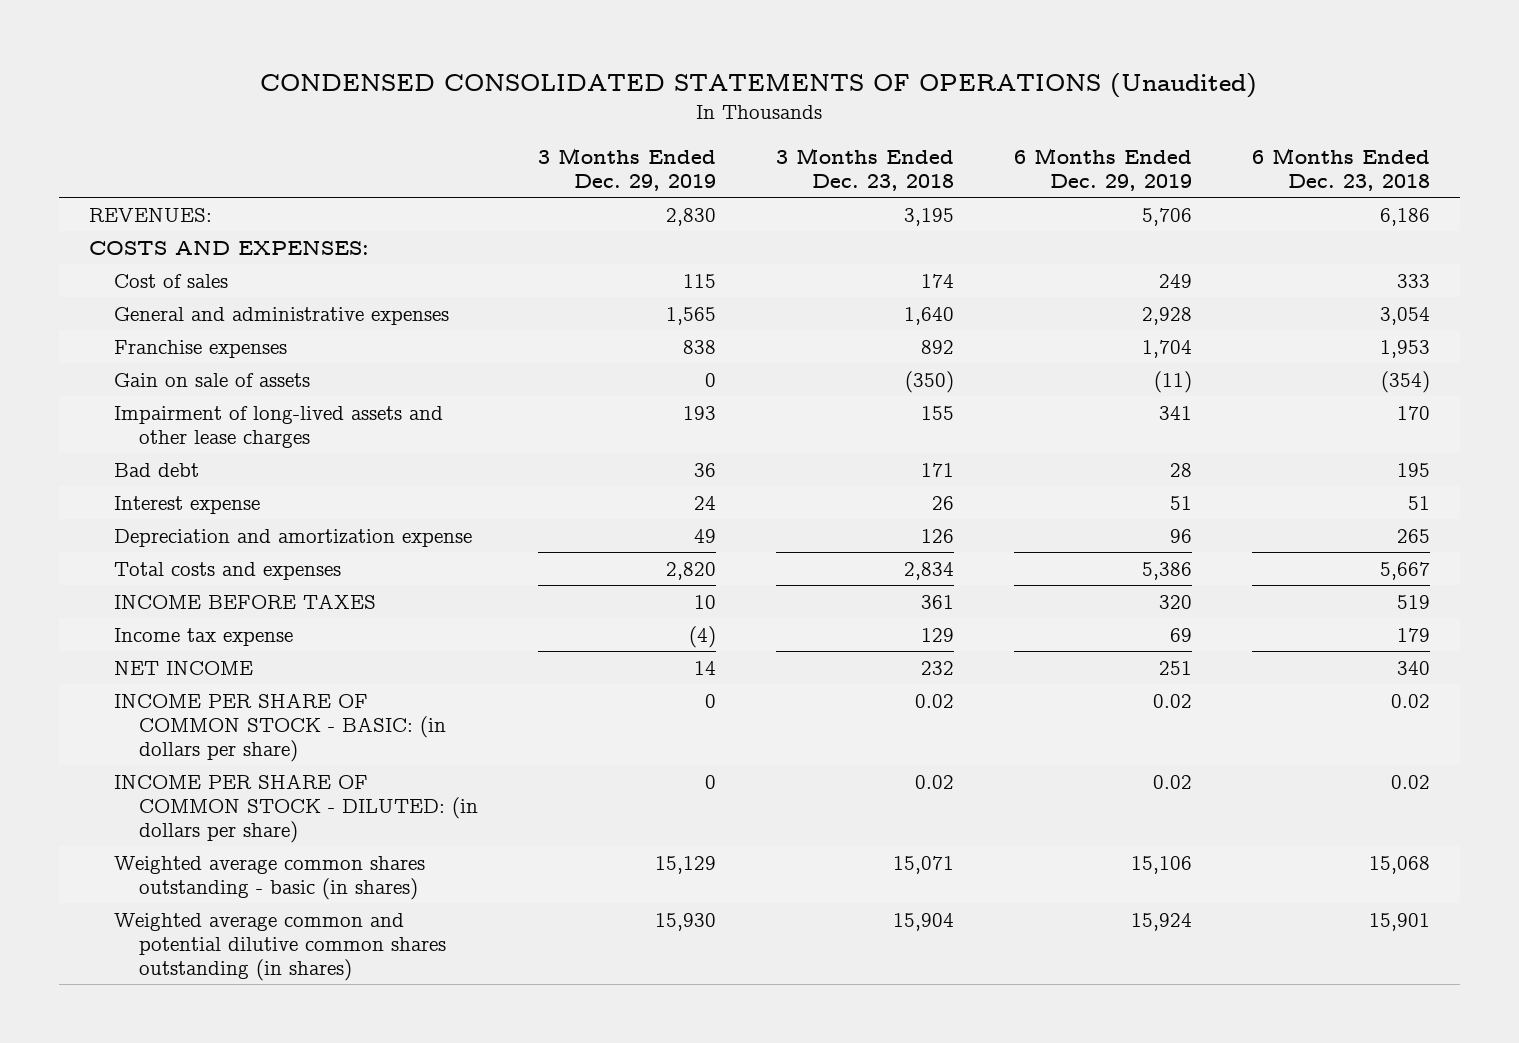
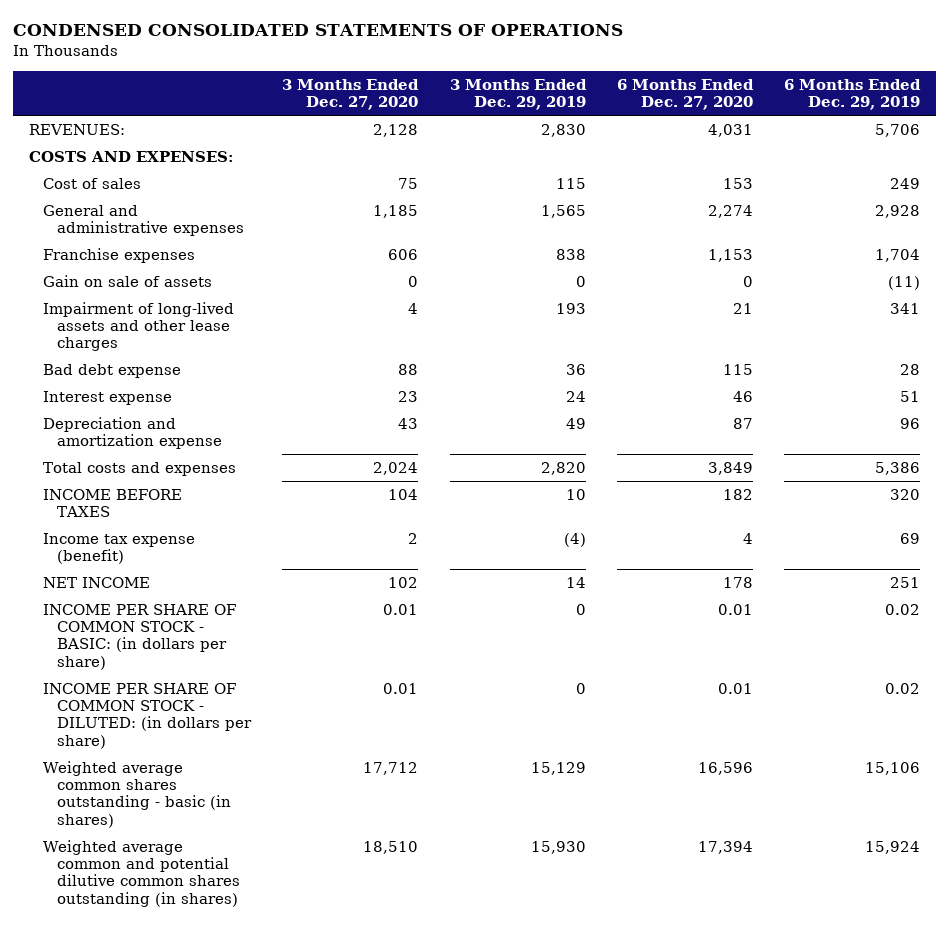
[260,73,1258,99] CONDENSED CONSOLIDATED STATEMENTS OF OPERATIONS (Unaudited) -> [12,24,623,37] CONDENSED CONSOLIDATED STATEMENTS OF OPERATIONS
[775,147,954,191] 3 Months Ended Dec. 23, 2018 -> none
[1251,147,1430,191] 6 Months Ended Dec. 23, 2018 -> none
none -> [282,79,420,111] 3 Months Ended Dec. 27, 2020
none -> [616,79,754,111] 6 Months Ended Dec. 27, 2020
[113,462,199,477] Bad debt -> [42,364,181,379] Bad debt expense
[113,627,293,646] Income tax expense -> [42,533,195,565] Income tax expense (benefit)

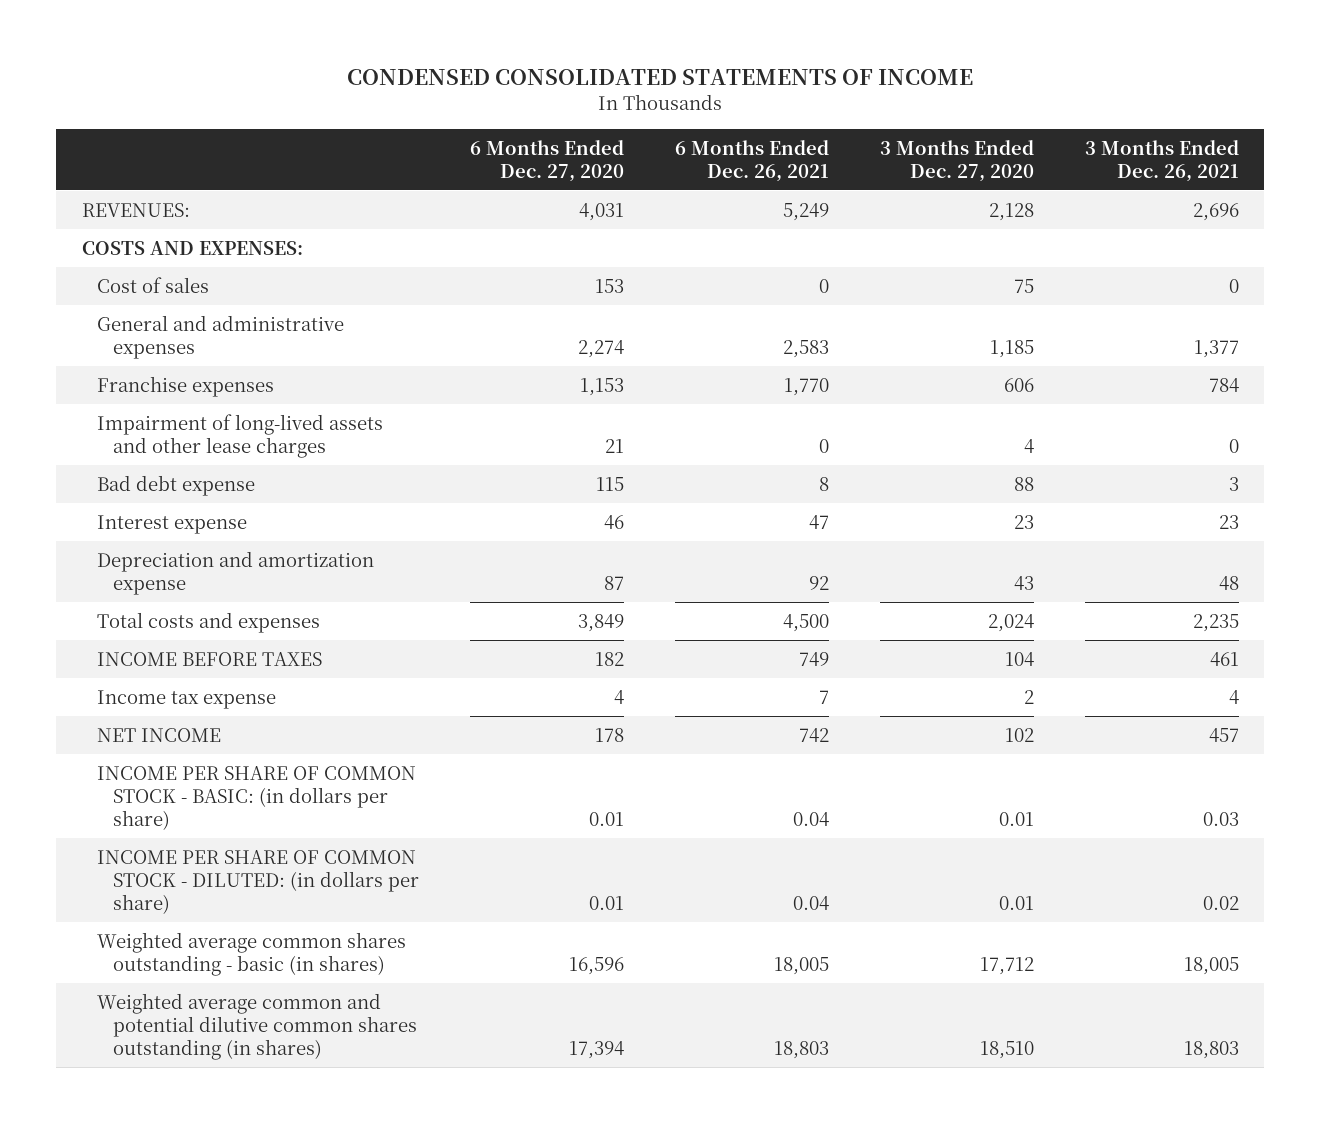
[12,24,623,37] CONDENSED CONSOLIDATED STATEMENTS OF OPERATIONS -> [347,69,974,86] CONDENSED CONSOLIDATED STATEMENTS OF INCOME
[449,79,587,111] 3 Months Ended Dec. 29, 2019 -> none
[784,79,922,111] 6 Months Ended Dec. 29, 2019 -> none
none -> [674,139,829,182] 6 Months Ended Dec. 26, 2021
none -> [1084,139,1239,182] 3 Months Ended Dec. 26, 2021
[42,275,212,288] Gain on sale of assets -> none
[42,533,195,565] Income tax expense (benefit) -> [97,689,277,709] Income tax expense

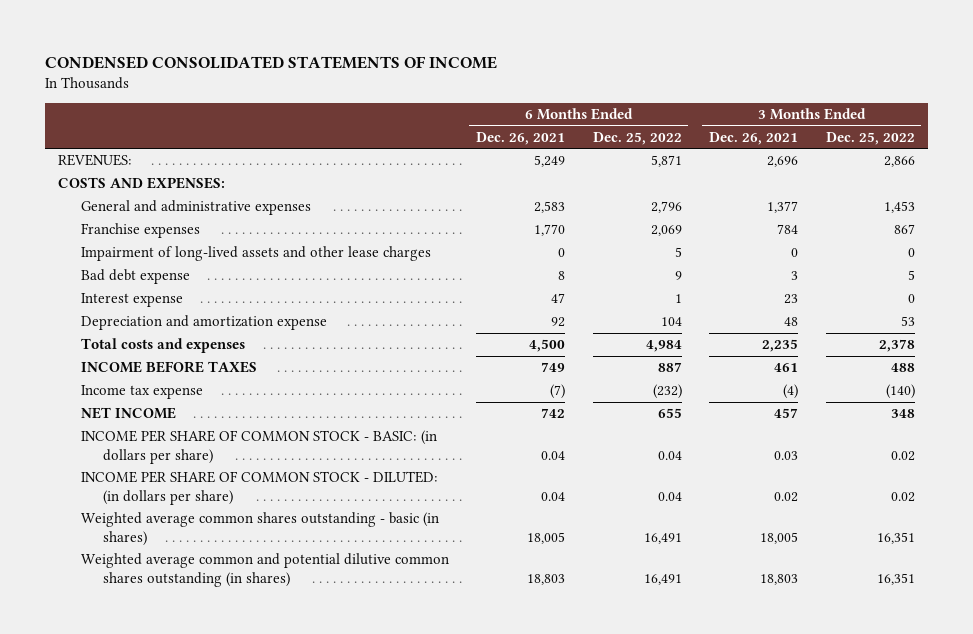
[469,139,624,182] 6 Months Ended Dec. 27, 2020 -> none
[879,139,1034,182] 3 Months Ended Dec. 27, 2020 -> none
none -> [592,131,682,145] Dec. 25, 2022
none -> [825,131,915,145] Dec. 25, 2022
[97,276,210,293] Cost of sales -> none
[818,689,829,704] 7 -> [550,384,566,400] (7)
[1228,689,1239,704] 4 -> [783,384,799,400] (4)

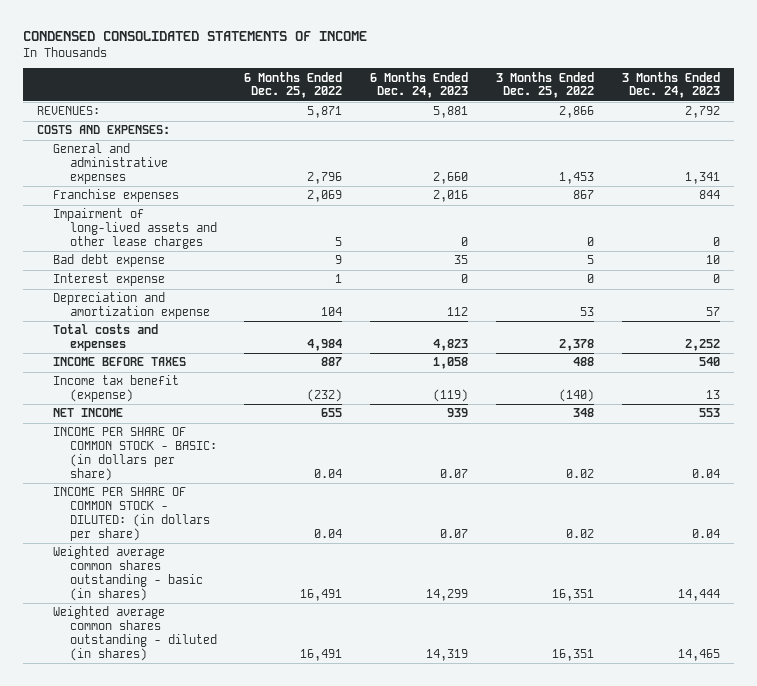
[476,131,566,145] Dec. 26, 2021 -> none
[709,131,799,145] Dec. 26, 2021 -> none
none -> [370,71,469,99] 6 Months Ended Dec. 24, 2023
none -> [621,71,720,99] 3 Months Ended Dec. 24, 2023
[80,385,203,400] Income tax expense -> [53,375,180,403] Income tax benefit (expense)
[80,553,449,587] Weighted average common and potential dilutive common shares outstanding (in shares) -> [53,606,217,662] Weighted average common shares outstanding - diluted (in shares)

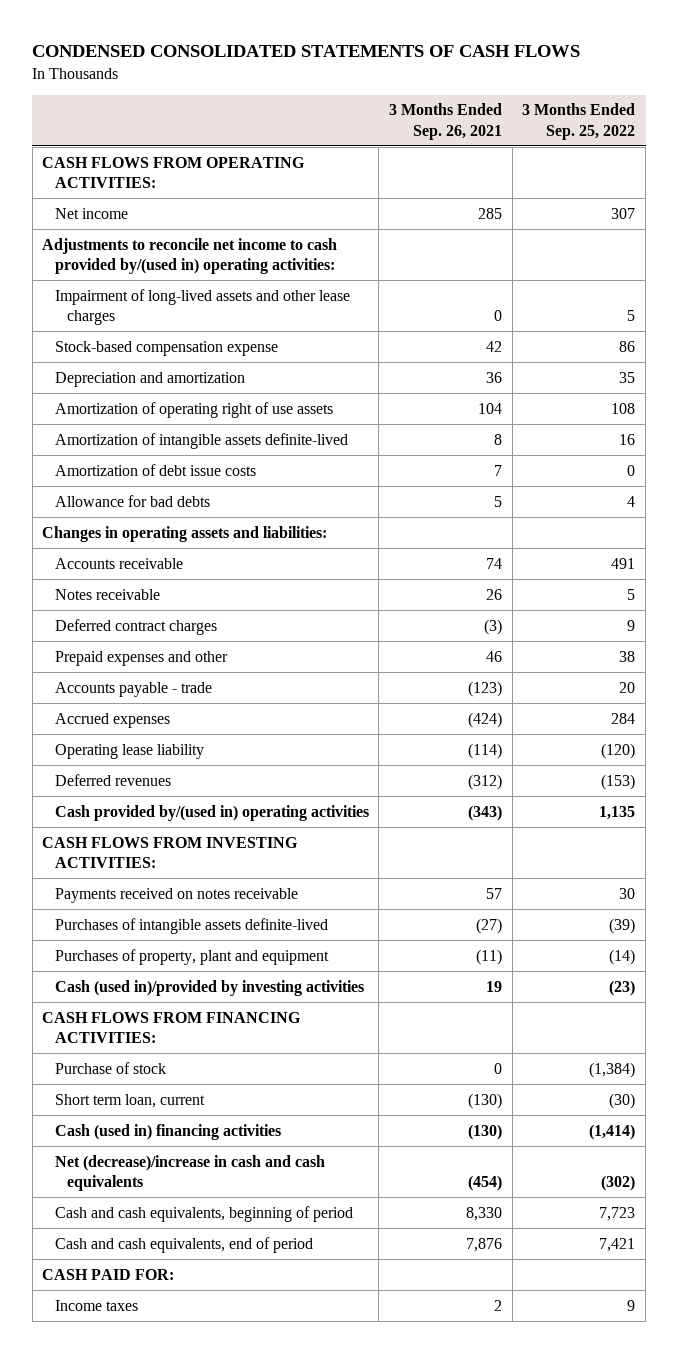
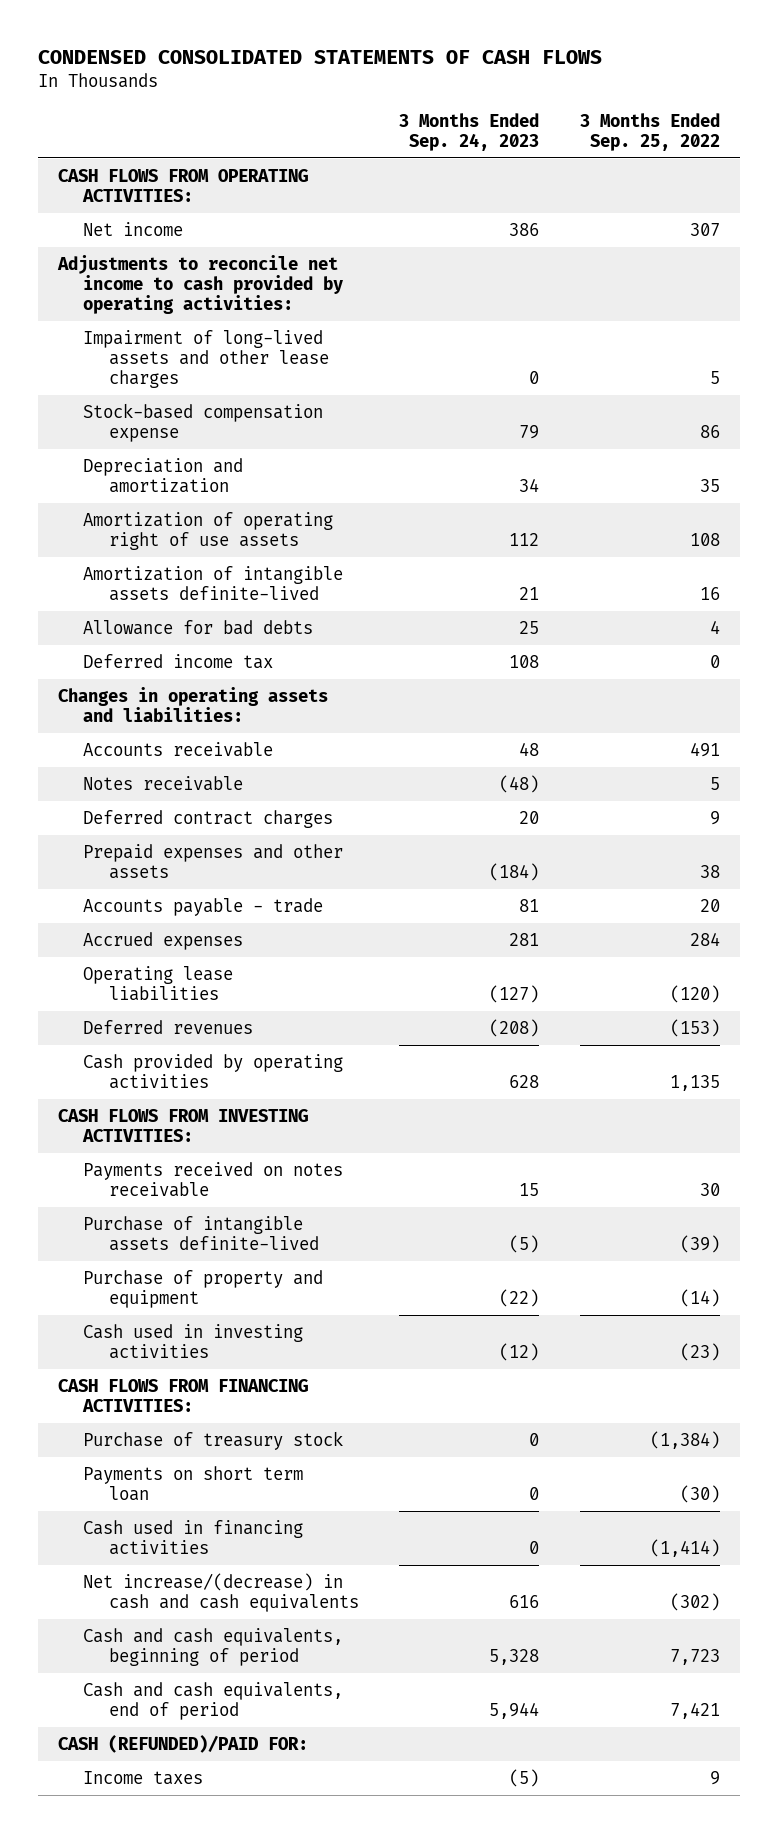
[389,103,503,140] 3 Months Ended Sep. 26, 2021 -> none
none -> [399,112,540,151] 3 Months Ended Sep. 24, 2023
[42,237,338,274] Adjustments to reconcile net income to cash provided by/(used in) operating activities: -> [56,254,344,315] Adjustments to reconcile net income to cash provided by operating activities:
[54,463,256,476] Amortization of debt issue costs -> none
none -> [83,653,274,669] Deferred income tax
[54,650,228,666] Prepaid expenses and other -> [83,843,344,879] Prepaid expenses and other assets
[54,743,204,759] Operating lease liability -> [83,965,234,1001] Operating lease liabilities
[54,804,369,821] Cash provided by/(used in) operating activities -> [83,1053,344,1089] Cash provided by operating activities
[54,917,328,934] Purchases of intangible assets definite-lived -> [83,1215,319,1251] Purchase of intangible assets definite-lived
[54,948,329,965] Purchases of property, plant and equipment -> [83,1269,324,1308] Purchase of property and equipment
[54,979,364,996] Cash (used in)/provided by investing activities -> [83,1323,304,1359] Cash used in investing activities
[54,1061,166,1074] Purchase of stock -> [83,1430,344,1450] Purchase of treasury stock
[54,1093,205,1108] Short term loan, current -> [83,1465,304,1501] Payments on short term loan
[54,1123,281,1140] Cash (used in) financing activities -> [83,1519,304,1555] Cash used in financing activities
[54,1154,325,1191] Net (decrease)/increase in cash and cash equivalents -> [83,1572,359,1612] Net increase/(decrease) in cash and cash equivalents
[42,1268,175,1280] CASH PAID FOR: -> [57,1734,308,1753] CASH (REFUNDED)/PAID FOR:

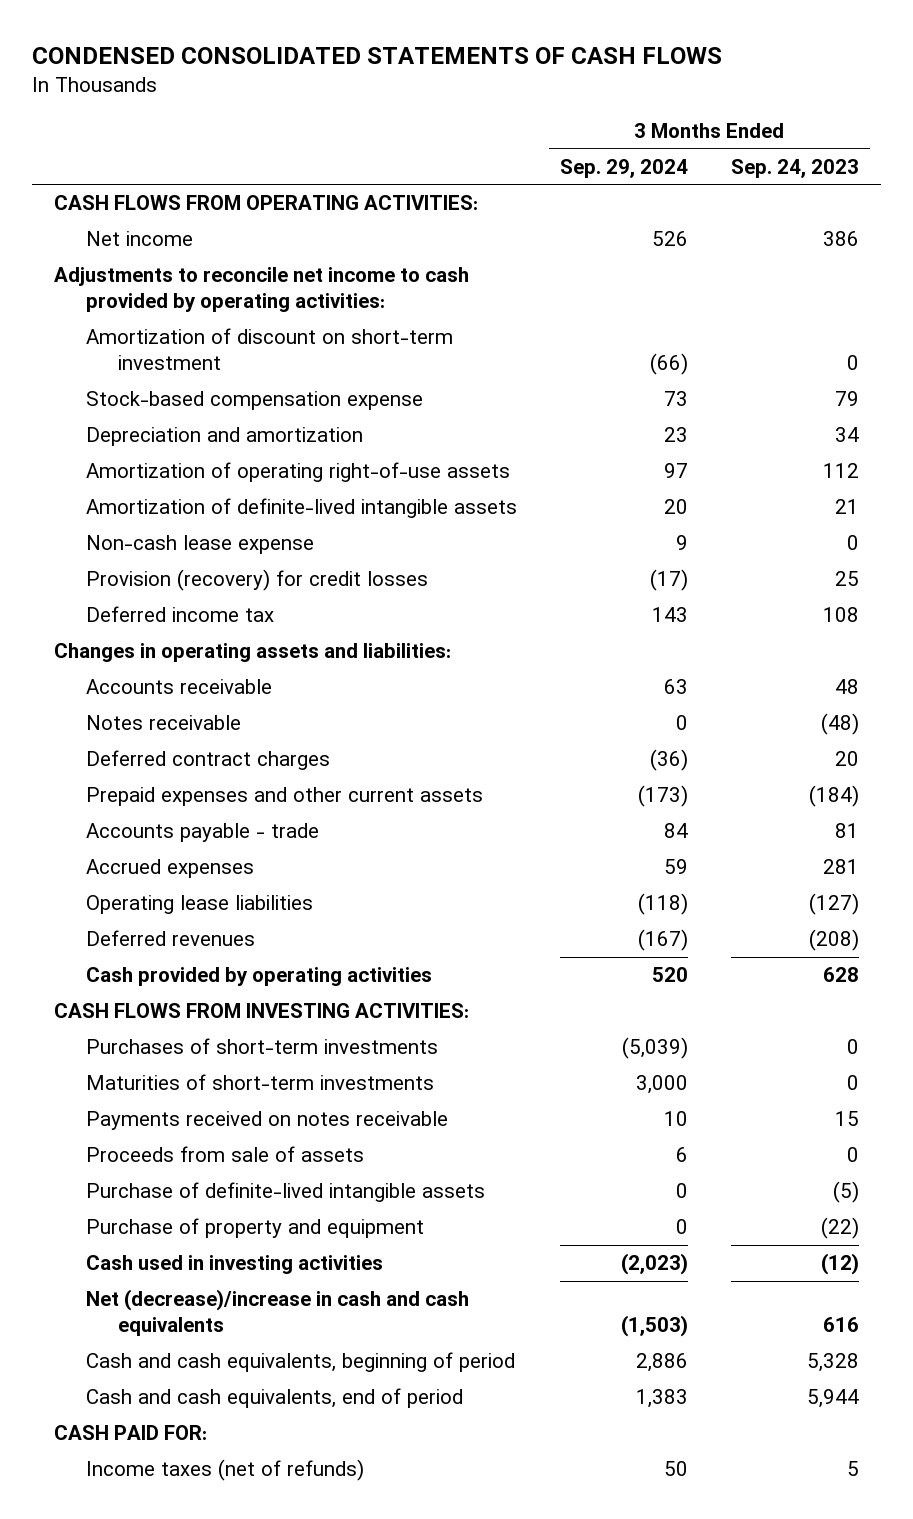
[579,112,720,151] 3 Months Ended Sep. 25, 2022 -> none
none -> [559,158,688,178] Sep. 29, 2024
[83,329,329,389] Impairment of long-lived assets and other lease charges -> none
none -> [85,328,453,371] Amortization of discount on short-term investment
[83,619,314,635] Allowance for bad debts -> none
[83,511,334,550] Amortization of operating right of use assets -> [85,462,510,483] Amortization of operating right-of-use assets
[83,565,344,601] Amortization of intangible assets definite-lived -> [85,498,517,519] Amortization of definite-lived intangible assets
none -> [85,535,314,555] Non-cash lease expense
none -> [85,569,428,592] Provision (recovery) for credit losses
[83,843,344,879] Prepaid expenses and other assets -> [85,787,483,807] Prepaid expenses and other current assets
none -> [85,1038,438,1055] Purchases of short-term investments
none -> [85,1074,434,1091] Maturities of short-term investments
none -> [85,1146,364,1163] Proceeds from sale of assets
[83,1215,319,1251] Purchase of intangible assets definite-lived -> [85,1182,485,1203] Purchase of definite-lived intangible assets
[57,1378,308,1412] CASH FLOWS FROM FINANCING ACTIVITIES: -> none
[83,1430,344,1450] Purchase of treasury stock -> none
[83,1465,304,1501] Payments on short term loan -> none
[83,1519,304,1555] Cash used in financing activities -> none
[83,1572,359,1612] Net increase/(decrease) in cash and cash equivalents -> [85,1289,469,1337] Net (decrease)/increase in cash and cash equivalents
[57,1734,308,1753] CASH (REFUNDED)/PAID FOR: -> [53,1425,207,1441] CASH PAID FOR:
[83,1770,204,1785] Income taxes -> [85,1459,364,1482] Income taxes (net of refunds)
[509,1768,540,1787] (5) -> [846,1461,859,1477] 5

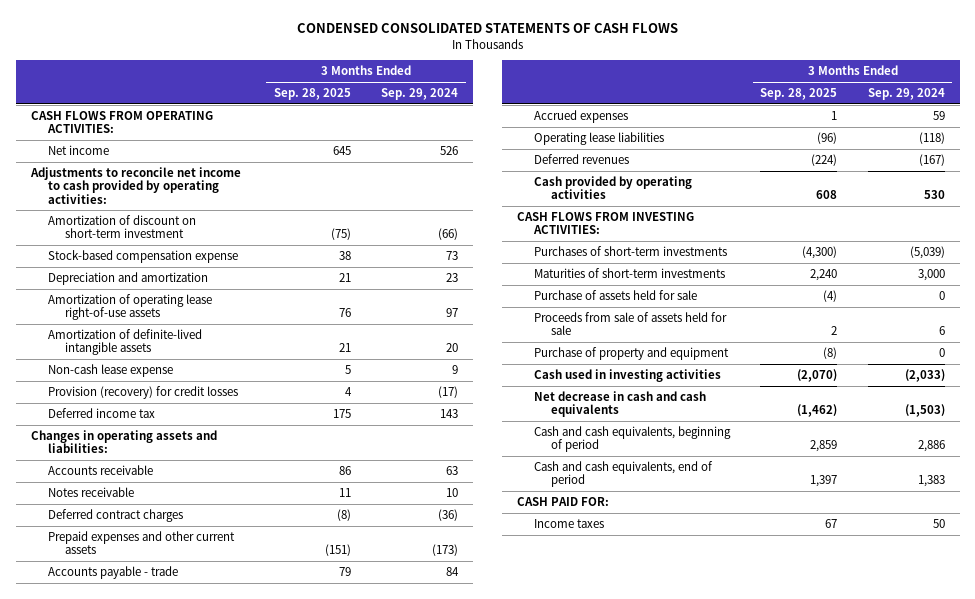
[730,158,859,178] Sep. 24, 2023 -> none
none -> [273,88,351,101] Sep. 28, 2025
[85,462,510,483] Amortization of operating right-of-use assets -> [47,294,212,321] Amortization of operating lease right-of-use assets
[675,715,688,731] 0 -> [446,488,459,498] 10
[651,967,688,983] 520 -> [923,190,945,200] 530
[85,1111,448,1131] Payments received on notes receivable -> none
[85,1182,485,1203] Purchase of definite-lived intangible assets -> none
none -> [534,290,698,301] Purchase of assets held for sale
[85,1146,364,1163] Proceeds from sale of assets -> [534,312,728,336] Proceeds from sale of assets held for sale
[620,1253,688,1276] (2,023) -> [904,369,945,383] (2,033)
[85,1289,469,1337] Net (decrease)/increase in cash and cash equivalents -> [534,391,707,418] Net decrease in cash and cash equivalents
[85,1459,364,1482] Income taxes (net of refunds) -> [534,519,605,529] Income taxes

